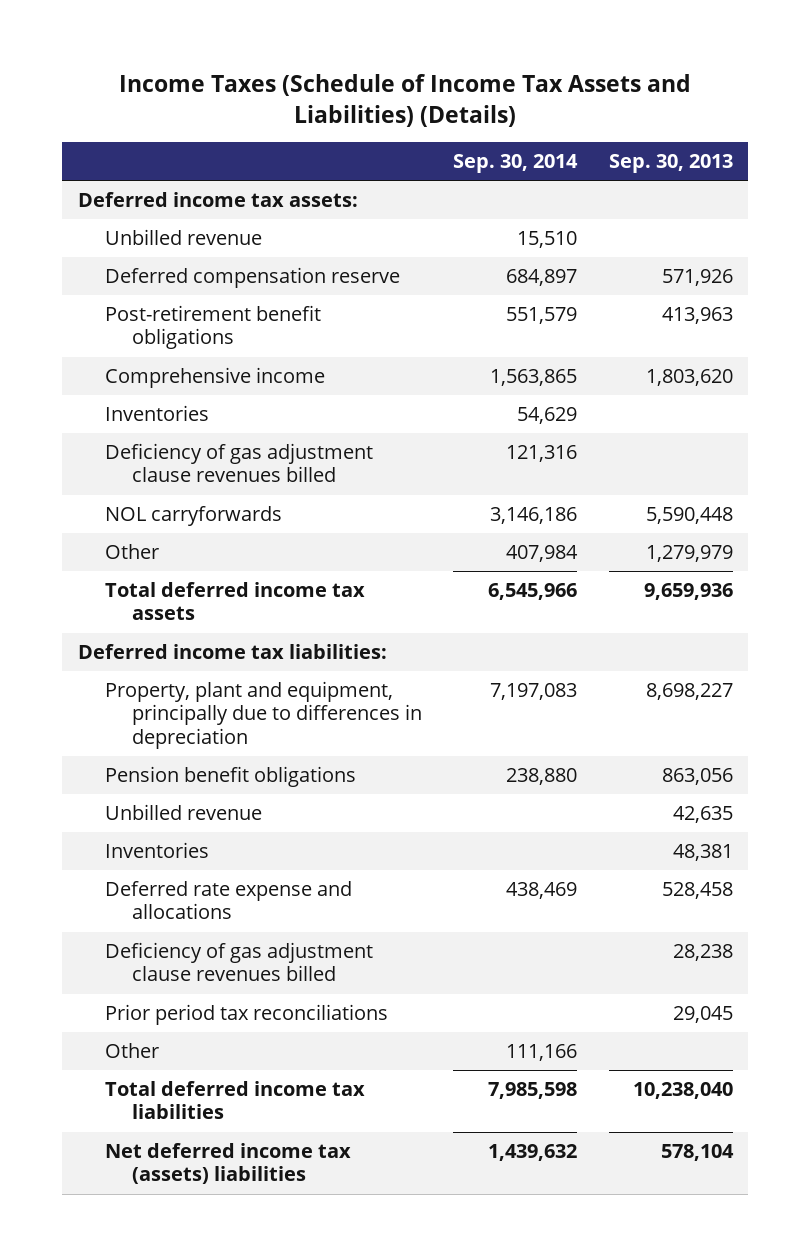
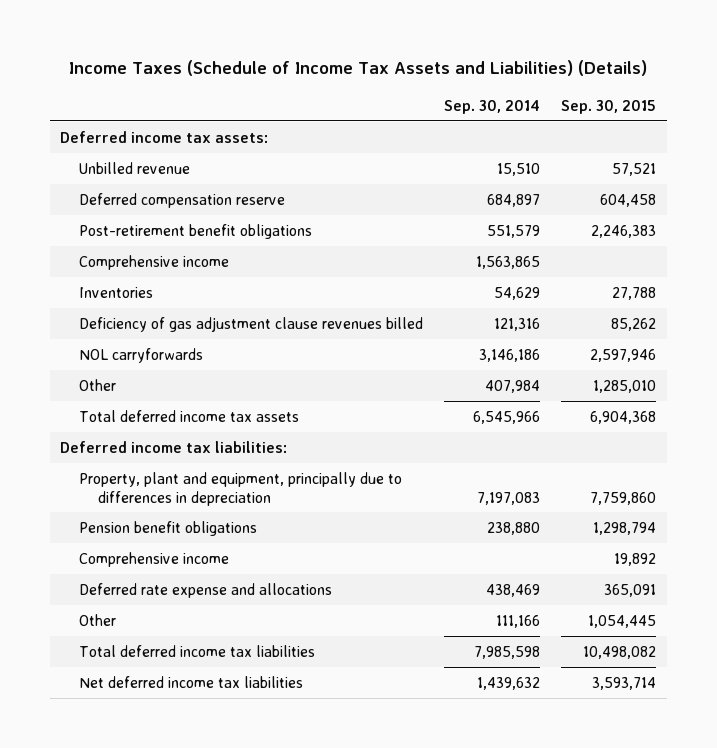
[608,154,733,174] Sep. 30, 2013 -> none
none -> [561,99,657,114] Sep. 30, 2015
[104,804,262,821] Unbilled revenue -> none
[104,842,209,859] Inventories -> none
none -> [79,551,230,567] Comprehensive income
[104,942,373,982] Deficiency of gas adjustment clause revenues billed -> none
[104,1004,388,1026] Prior period tax reconciliations -> none
[104,1143,351,1185] Net deferred income tax (assets) liabilities -> [79,675,304,688] Net deferred income tax liabilities

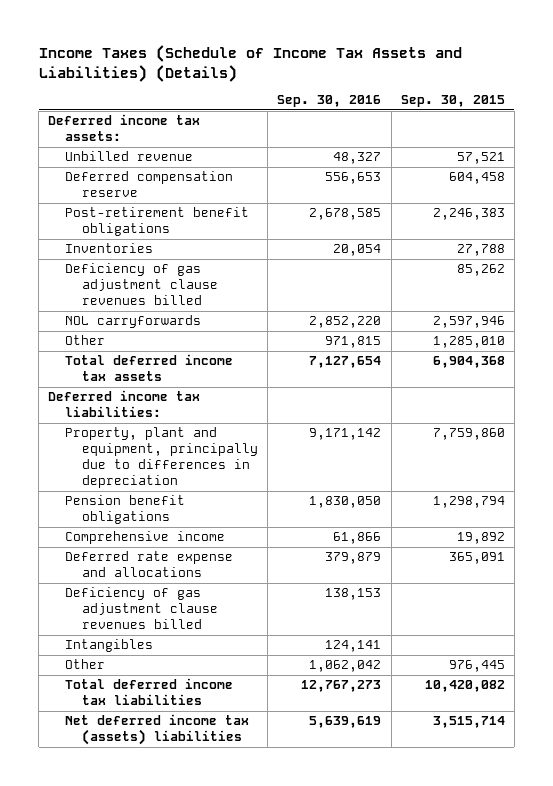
[444,99,541,114] Sep. 30, 2014 -> none
none -> [277,95,382,108] Sep. 30, 2016
[79,254,230,270] Comprehensive income -> none
none -> [65,587,219,630] Deficiency of gas adjustment clause revenues billed
none -> [65,639,154,653] Intangibles
[588,614,657,628] 1,054,445 -> [448,660,505,673] 976,445
[583,645,657,659] 10,498,082 -> [424,680,505,693] 10,420,082
[79,675,304,688] Net deferred income tax liabilities -> [65,714,250,746] Net deferred income tax (assets) liabilities
[592,676,657,690] 3,593,714 -> [432,716,505,729] 3,515,714

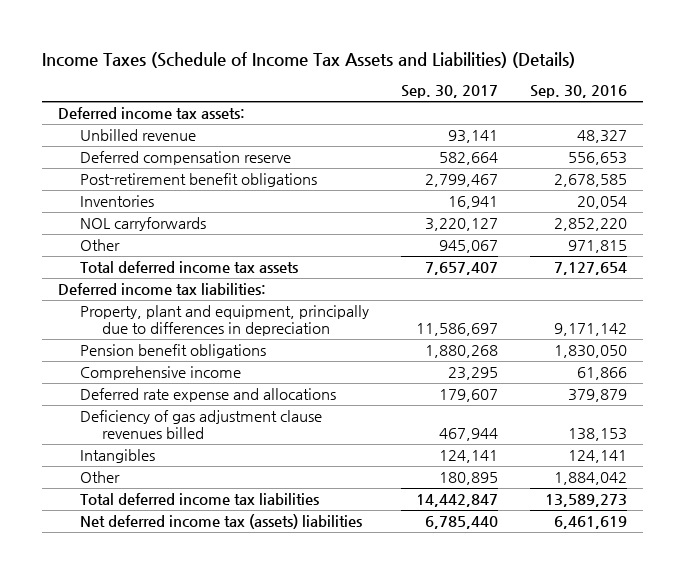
[400,95,505,108] Sep. 30, 2015 -> none
none -> [401,85,499,99] Sep. 30, 2017
[65,263,219,306] Deficiency of gas adjustment clause revenues billed -> none
[309,660,382,673] 1,062,042 -> [553,472,627,486] 1,884,042
[301,680,382,693] 12,767,273 -> [544,494,627,508] 13,589,273
[309,716,382,729] 5,639,619 -> [553,516,627,530] 6,461,619

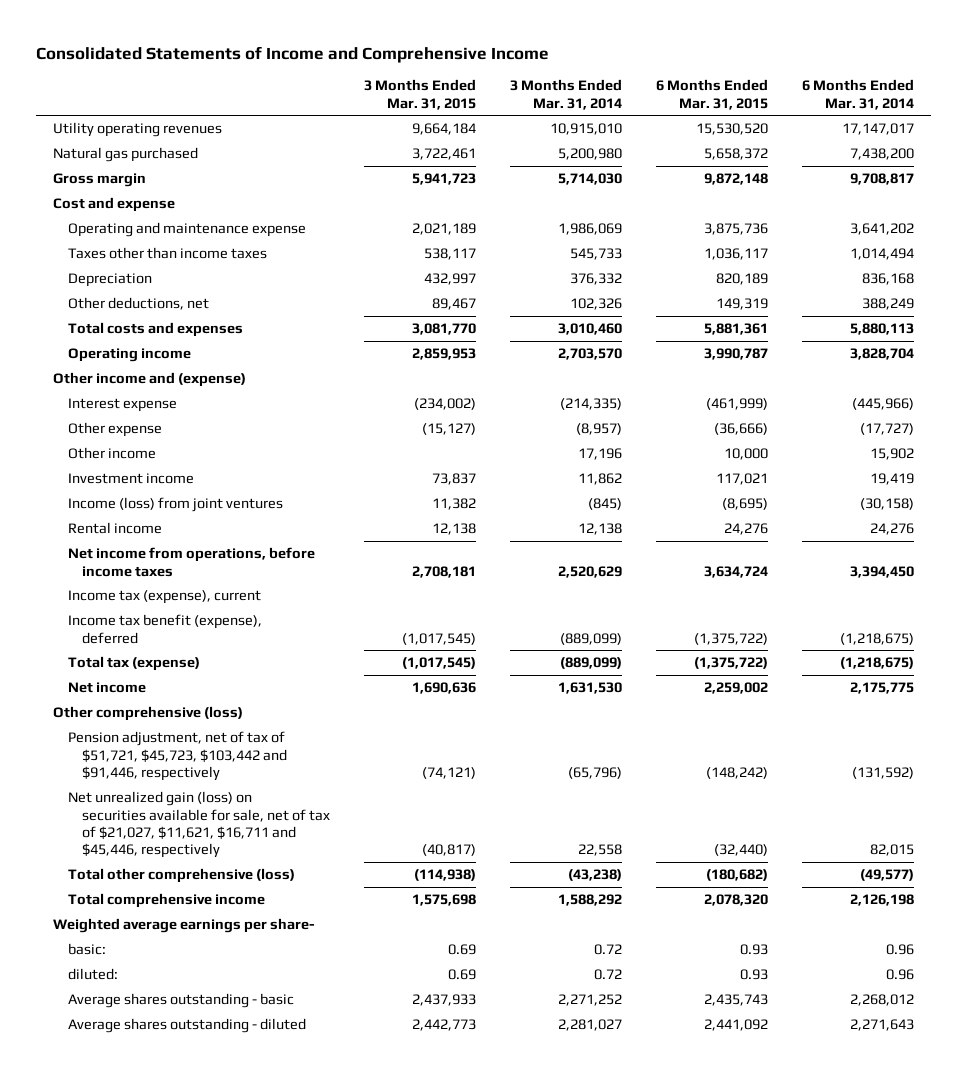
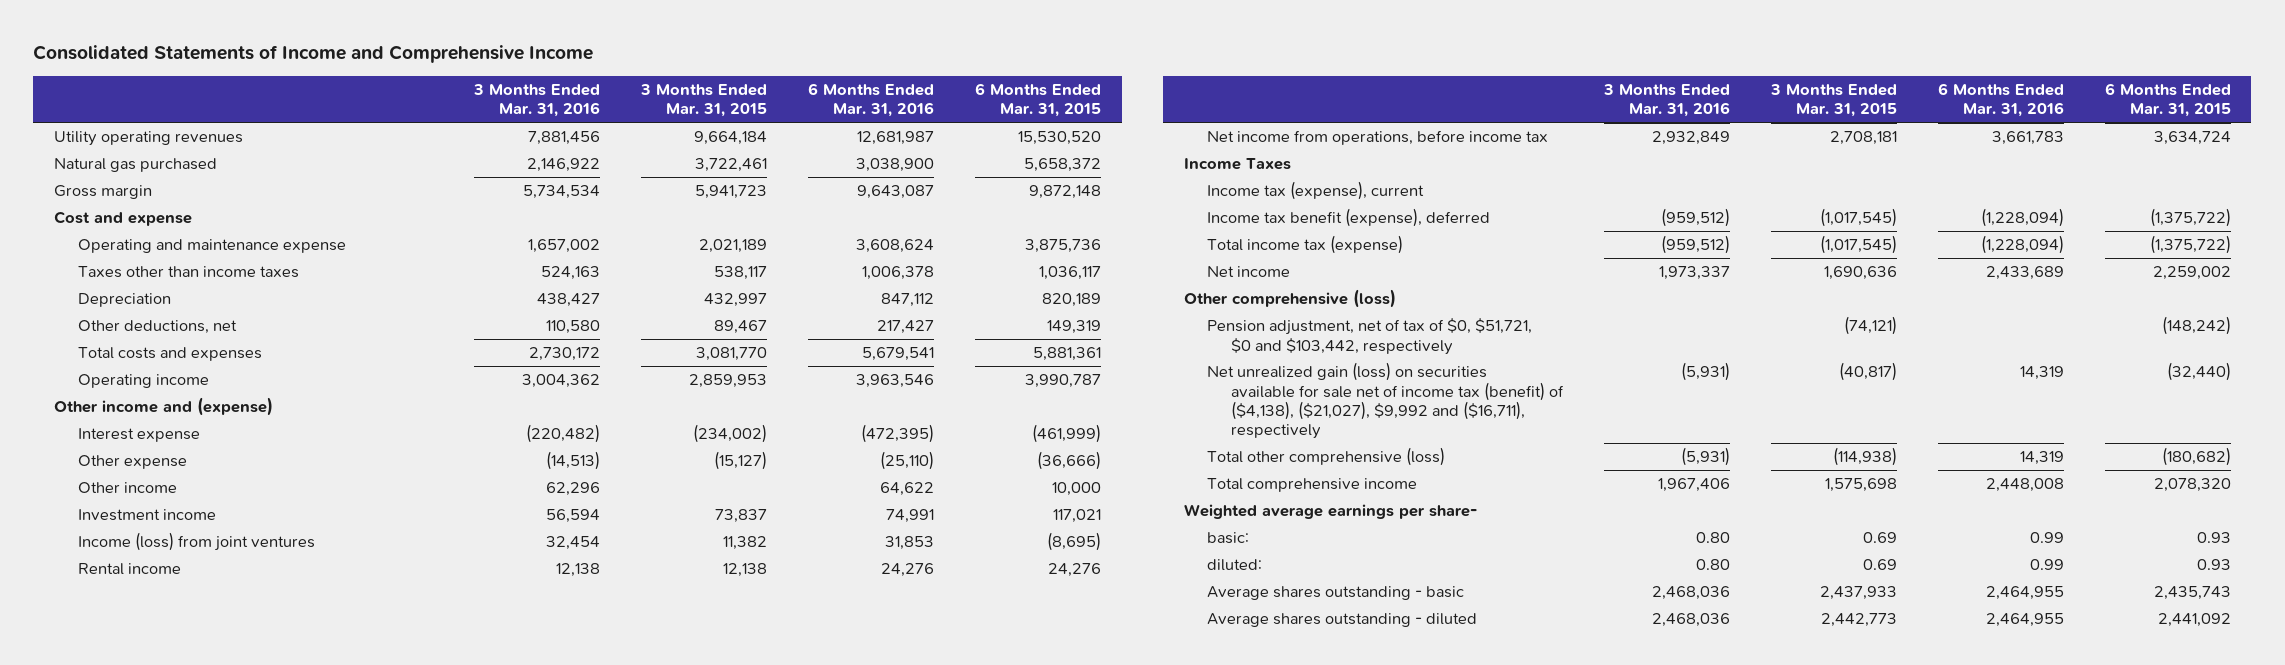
[510,79,623,110] 3 Months Ended Mar. 31, 2014 -> none
[802,79,915,110] 6 Months Ended Mar. 31, 2014 -> none
none -> [473,84,601,118] 3 Months Ended Mar. 31, 2016
none -> [808,83,935,118] 6 Months Ended Mar. 31, 2016
[67,547,315,577] Net income from operations, before income taxes -> [1207,130,1549,146] Net income from operations, before income tax
none -> [1183,158,1291,171] Income Taxes
[67,656,200,672] Total tax (expense) -> [1207,235,1404,255] Total income tax (expense)
[67,731,288,781] Pension adjustment, net of tax of $51,721, $45,723, $103,442 and $91,446, respectively -> [1207,318,1533,355] Pension adjustment, net of tax of $0, $51,721, $0 and $103,442, respectively
[67,791,331,859] Net unrealized gain (loss) on securities available for sale, net of tax of $21,027, $11,621, $16,711 and $45,446, respectively -> [1207,362,1565,440] Net unrealized gain (loss) on securities available for sale net of income tax (benefit) of ($4,138), ($21,027), $9,992 and ($16,711), respectively

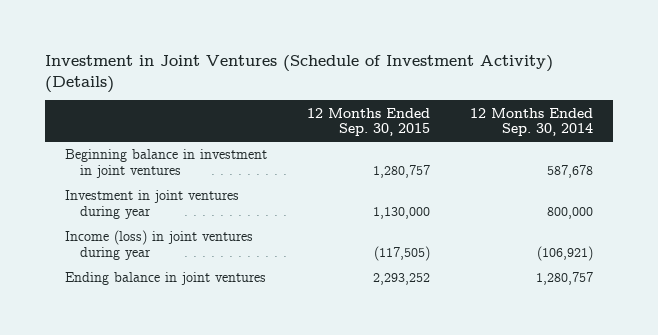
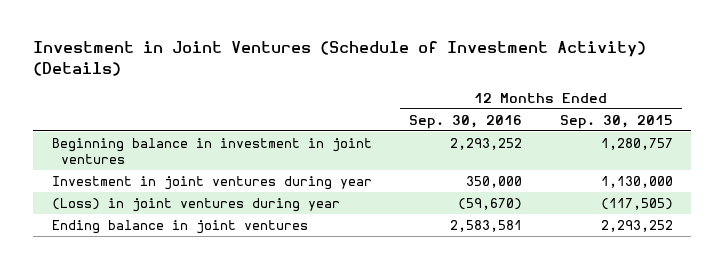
[470,107,594,137] 12 Months Ended Sep. 30, 2014 -> none
none -> [409,114,523,129] Sep. 30, 2016
[65,230,254,260] Income (loss) in joint ventures during year -> [51,197,340,212] (Loss) in joint ventures during year

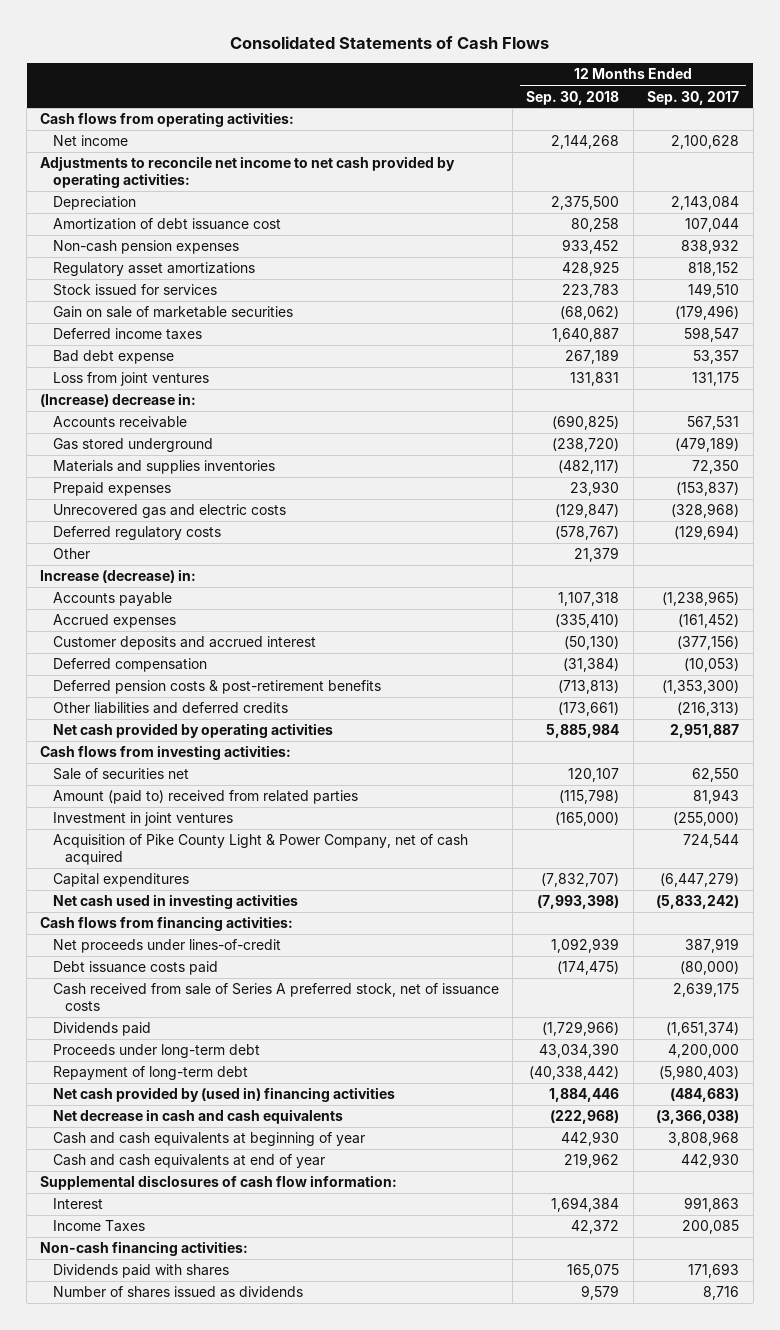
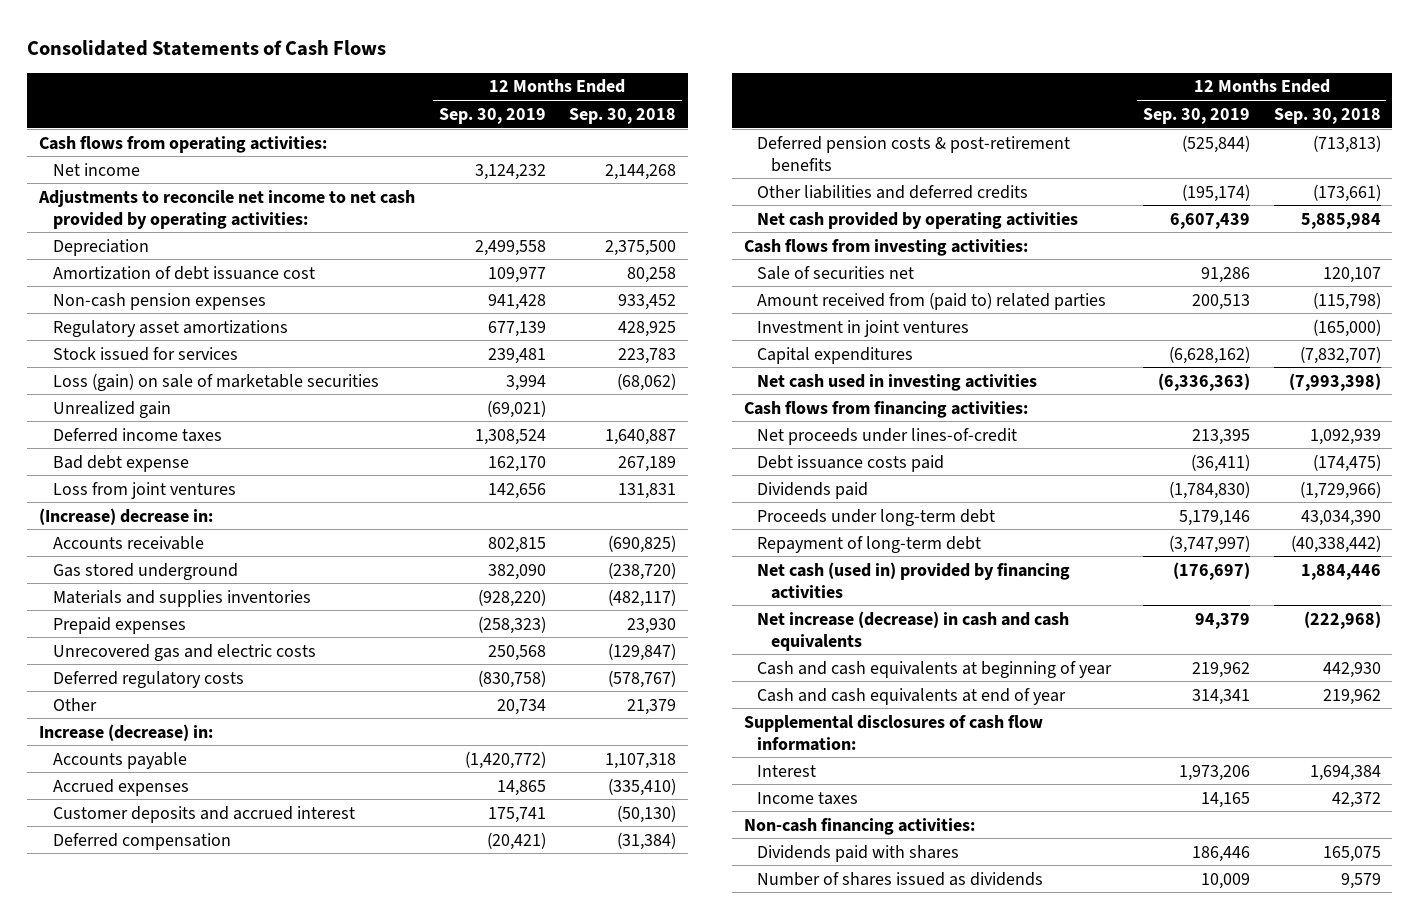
[647,90,740,105] Sep. 30, 2017 -> none
none -> [438,107,546,124] Sep. 30, 2019
[52,306,293,319] Gain on sale of marketable securities -> [52,372,379,391] Loss (gain) on sale of marketable securities
none -> [52,400,171,418] Unrealized gain
[52,790,358,805] Amount (paid to) received from related parties -> [757,291,1107,310] Amount received from (paid to) related parties
[52,834,468,866] Acquisition of Pike County Light & Power Company, net of cash acquired -> none
[52,983,499,1012] Cash received from sale of Series A preferred stock, net of issuance costs -> none
[52,1087,395,1103] Net cash provided by (used in) financing activities -> [757,561,1071,599] Net cash (used in) provided by financing activities
[52,1109,343,1125] Net decrease in cash and cash equivalents -> [757,610,1070,651] Net increase (decrease) in cash and cash equivalents
[52,1220,145,1233] Income Taxes -> [757,791,859,805] Income taxes

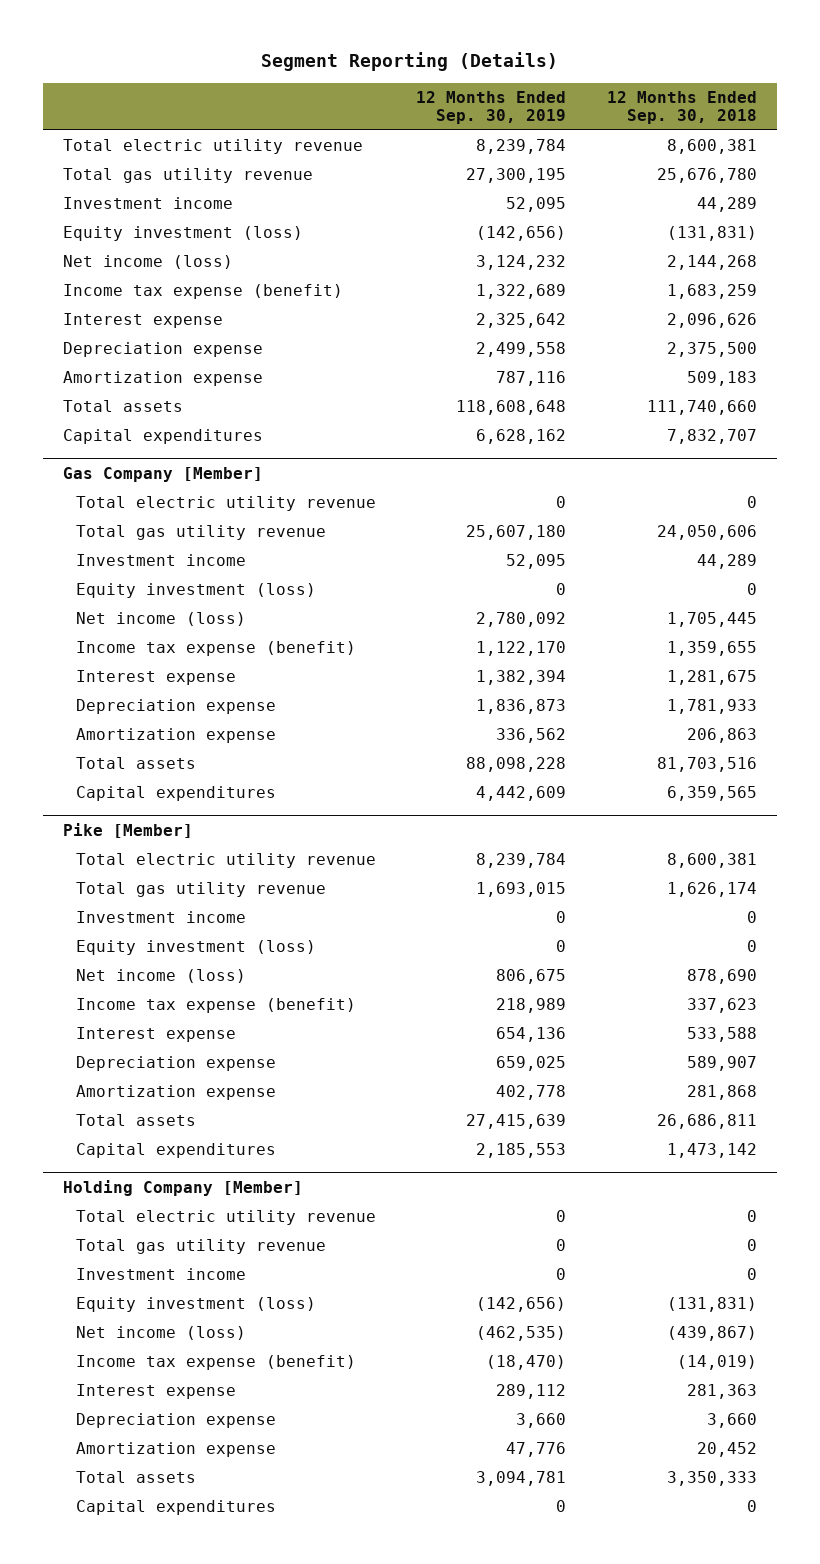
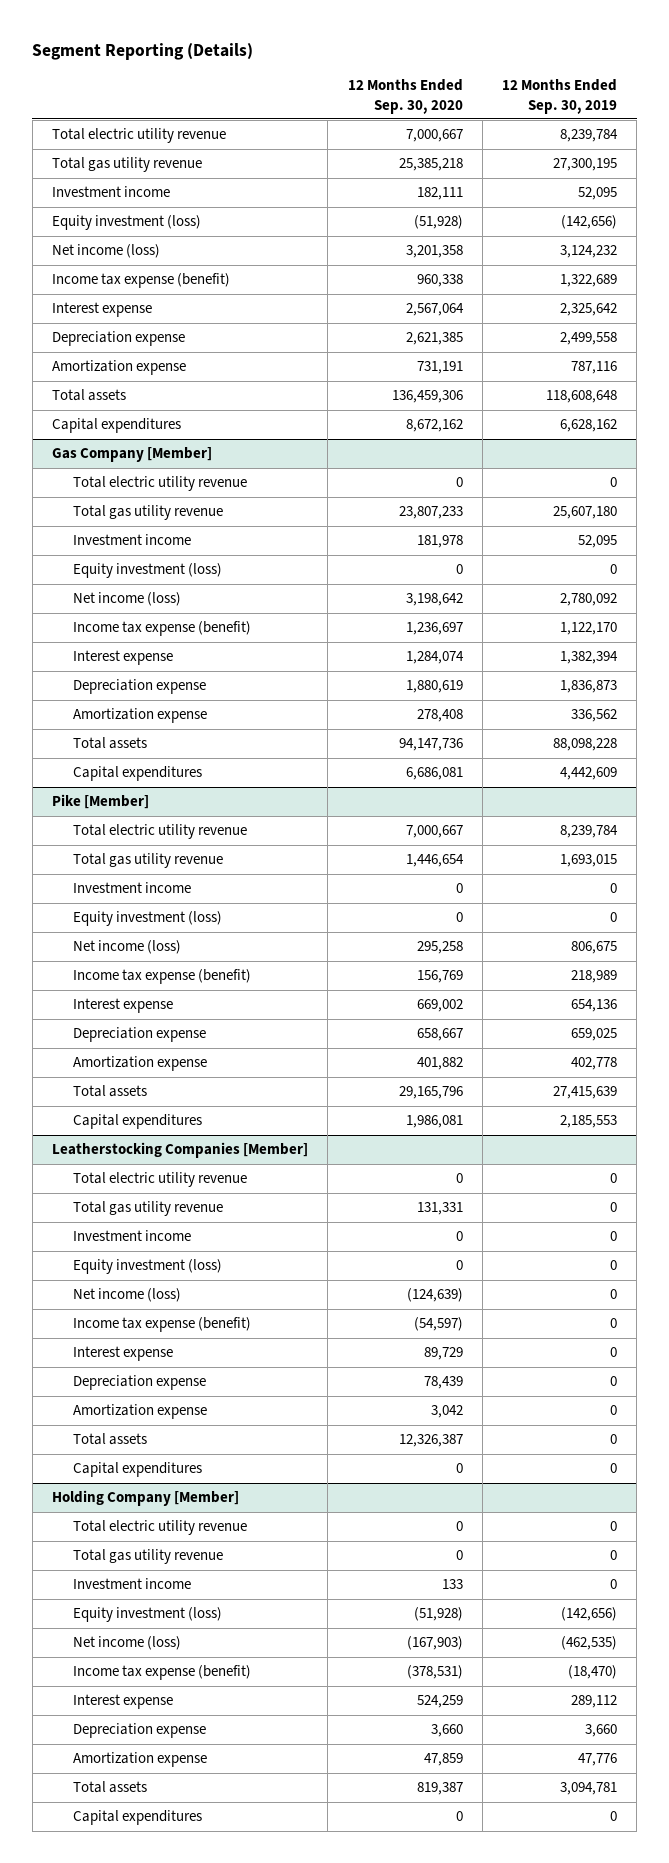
[606,90,757,124] 12 Months Ended Sep. 30, 2018 -> none
none -> [347,79,463,114] 12 Months Ended Sep. 30, 2020
none -> [51,1142,308,1159] Leatherstocking Companies [Member]
none -> [72,1172,247,1188] Total electric utility revenue
none -> [72,1201,223,1217] Total gas utility revenue
none -> [72,1230,191,1242] Investment income
none -> [72,1259,222,1275] Equity investment (loss)
none -> [72,1288,181,1303] Net income (loss)
none -> [72,1317,251,1333] Income tax expense (benefit)
none -> [72,1346,173,1362] Interest expense
none -> [72,1375,206,1391] Depreciation expense
none -> [72,1404,207,1420] Amortization expense
none -> [72,1433,147,1446] Total assets
none -> [72,1462,202,1478] Capital expenditures

